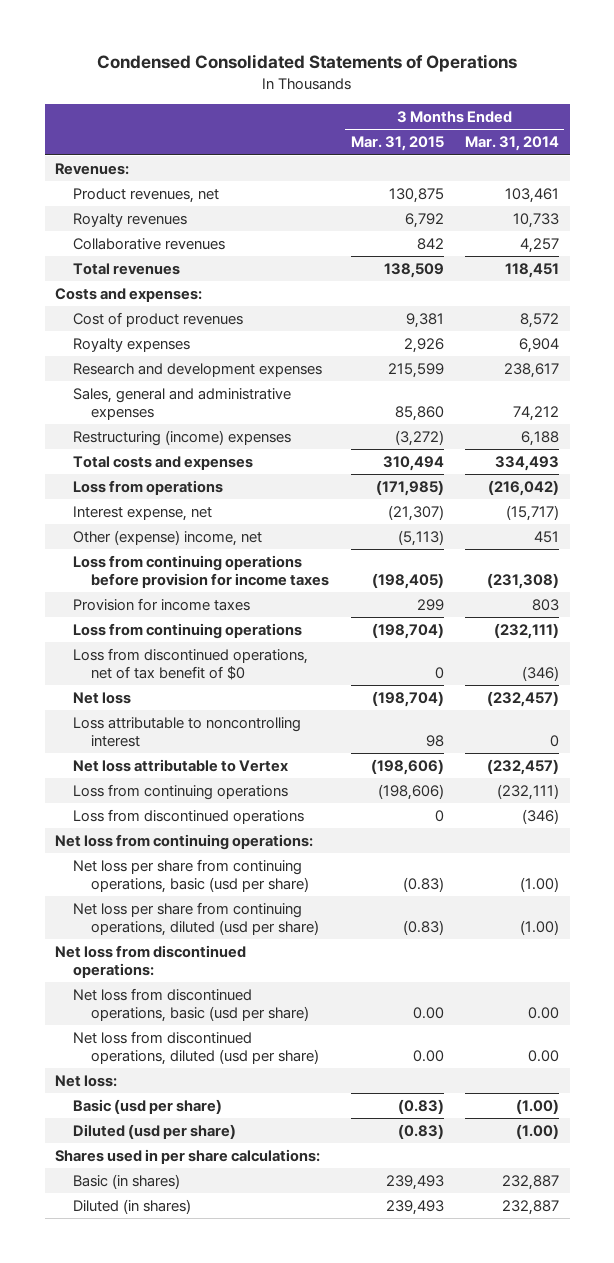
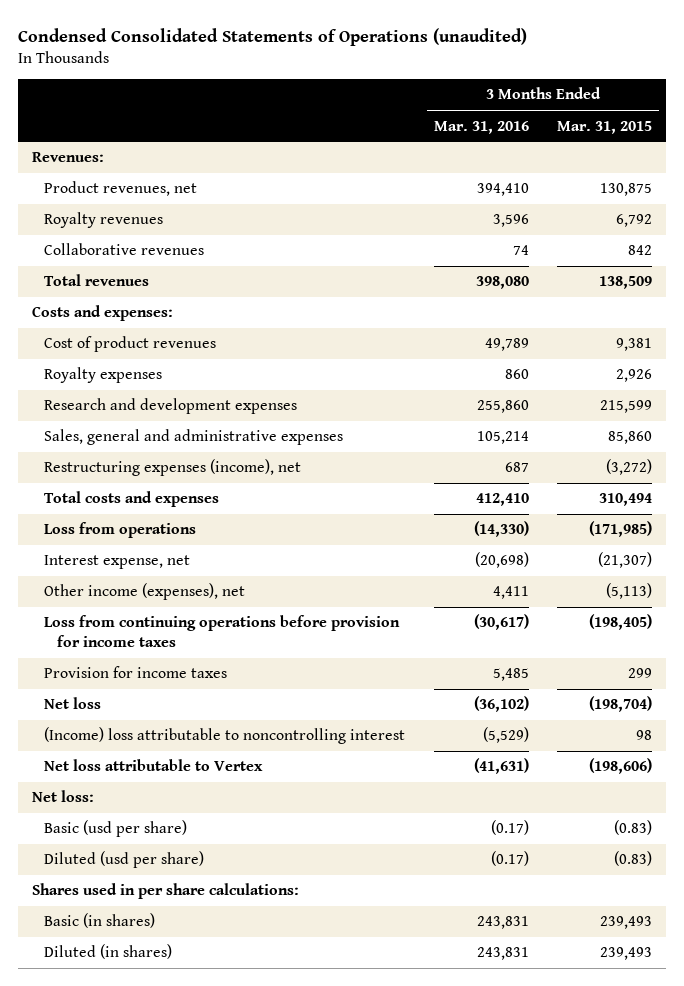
[97,54,518,73] Condensed Consolidated Statements of Operations -> [17,28,527,47] Condensed Consolidated Statements of Operations (unaudited)
[464,136,559,152] Mar. 31, 2014 -> none
none -> [433,120,529,134] Mar. 31, 2016
[73,430,292,447] Restructuring (income) expenses -> [44,459,302,477] Restructuring expenses (income), net
[73,530,263,547] Other (expense) income, net -> [44,583,246,601] Other income (expenses), net
[73,623,303,640] Loss from continuing operations -> none
[73,648,309,680] Loss from discontinued operations, net of tax benefit of $0 -> none
[73,717,302,747] Loss attributable to noncontrolling interest -> [44,727,406,745] (Income) loss attributable to noncontrolling interest
[73,784,289,801] Loss from continuing operations -> none
[73,809,305,825] Loss from discontinued operations -> none
[55,834,314,851] Net loss from continuing operations: -> none
[73,859,310,893] Net loss per share from continuing operations, basic (usd per share) -> none
[73,902,320,936] Net loss per share from continuing operations, diluted (usd per share) -> none
[55,945,247,978] Net loss from discontinued operations: -> none
[73,988,310,1022] Net loss from discontinued operations, basic (usd per share) -> none
[73,1031,320,1065] Net loss from discontinued operations, diluted (usd per share) -> none

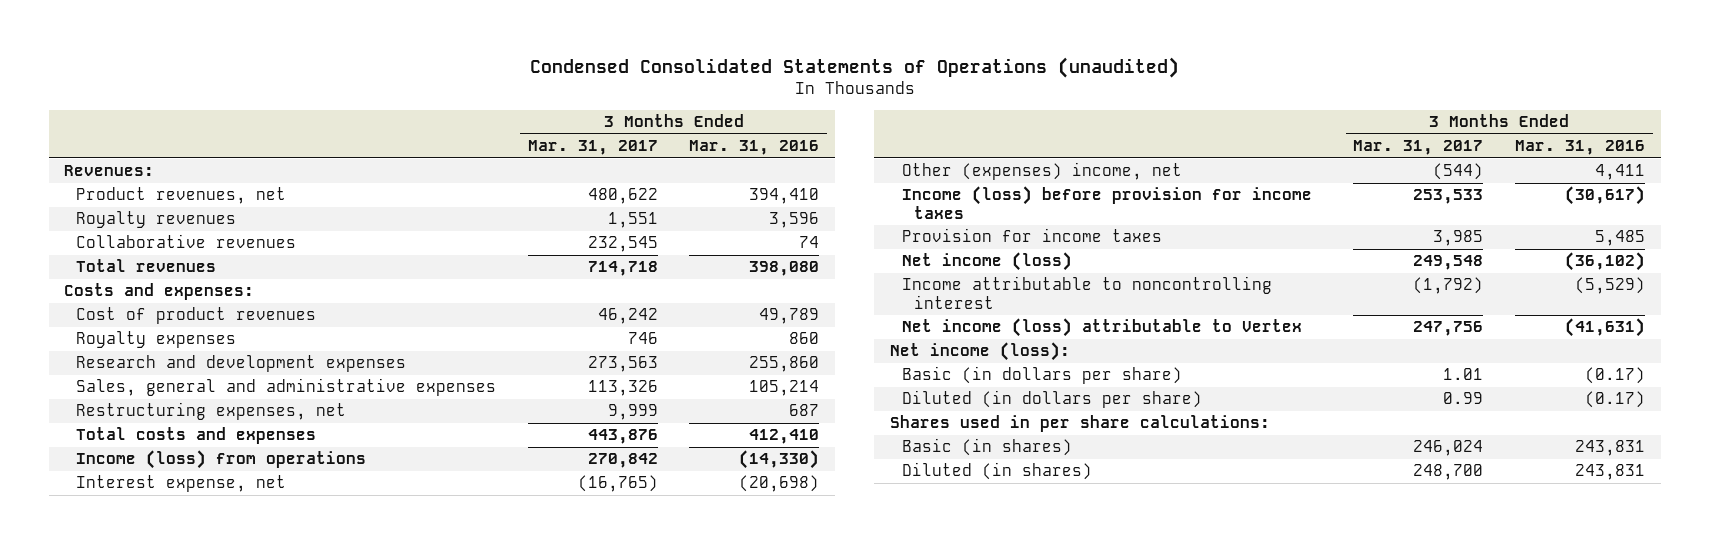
[556,120,652,134] Mar. 31, 2015 -> none
none -> [527,140,658,156] Mar. 31, 2017
[44,459,302,477] Restructuring expenses (income), net -> [76,402,347,421] Restructuring expenses, net
[44,522,197,539] Loss from operations -> [76,450,367,470] Income (loss) from operations
[44,583,246,601] Other income (expenses), net -> [901,162,1182,181] Other (expenses) income, net
[44,615,401,648] Loss from continuing operations before provision for income taxes -> [901,186,1312,219] Income (loss) before provision for income taxes
[44,697,102,710] Net loss -> [901,252,1072,272] Net income (loss)
[44,727,406,745] (Income) loss attributable to noncontrolling interest -> [901,276,1272,309] Income attributable to noncontrolling interest
[44,759,264,772] Net loss attributable to Vertex -> [901,318,1302,338] Net income (loss) attributable to Vertex
[31,790,94,803] Net loss: -> [890,342,1071,362] Net income (loss):
[44,820,188,838] Basic (usd per share) -> [901,366,1182,385] Basic (in dollars per share)
[44,851,205,869] Diluted (usd per share) -> [901,390,1202,409] Diluted (in dollars per share)

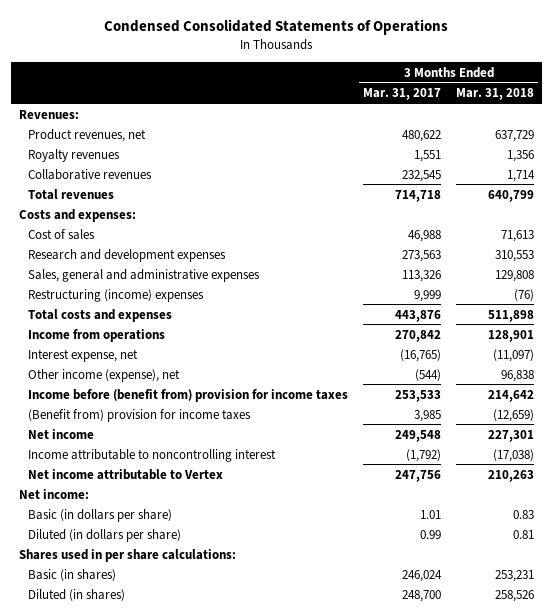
[529,56,1179,78] Condensed Consolidated Statements of Operations (unaudited) -> [104,19,449,36] Condensed Consolidated Statements of Operations
[689,140,820,156] Mar. 31, 2016 -> none
none -> [456,88,535,101] Mar. 31, 2018
[76,331,237,349] Royalty expenses -> none
[76,307,317,325] Cost of product revenues -> [27,228,95,240] Cost of sales
[597,308,658,325] 46,242 -> [408,229,442,242] 46,988
[76,402,347,421] Restructuring expenses, net -> [27,288,204,302] Restructuring (income) expenses
[76,450,367,470] Income (loss) from operations -> [27,328,165,342] Income from operations
[901,162,1182,181] Other (expenses) income, net -> [27,368,180,382] Other income (expense), net
[901,186,1312,219] Income (loss) before provision for income taxes -> [27,388,348,402] Income before (benefit from) provision for income taxes
[901,228,1162,243] Provision for income taxes -> [27,408,251,422] (Benefit from) provision for income taxes
[901,252,1072,272] Net income (loss) -> [27,428,94,439] Net income
[901,318,1302,338] Net income (loss) attributable to Vertex -> [27,468,223,480] Net income attributable to Vertex
[890,342,1071,362] Net income (loss): -> [18,488,89,499] Net income:

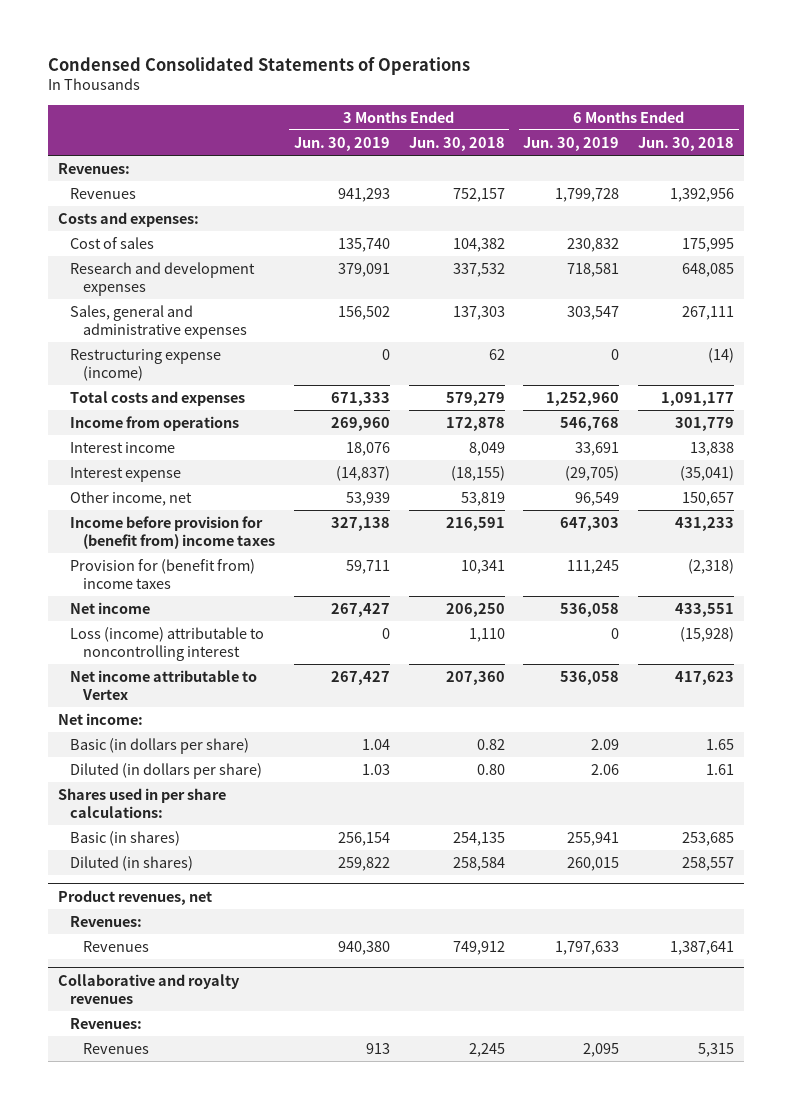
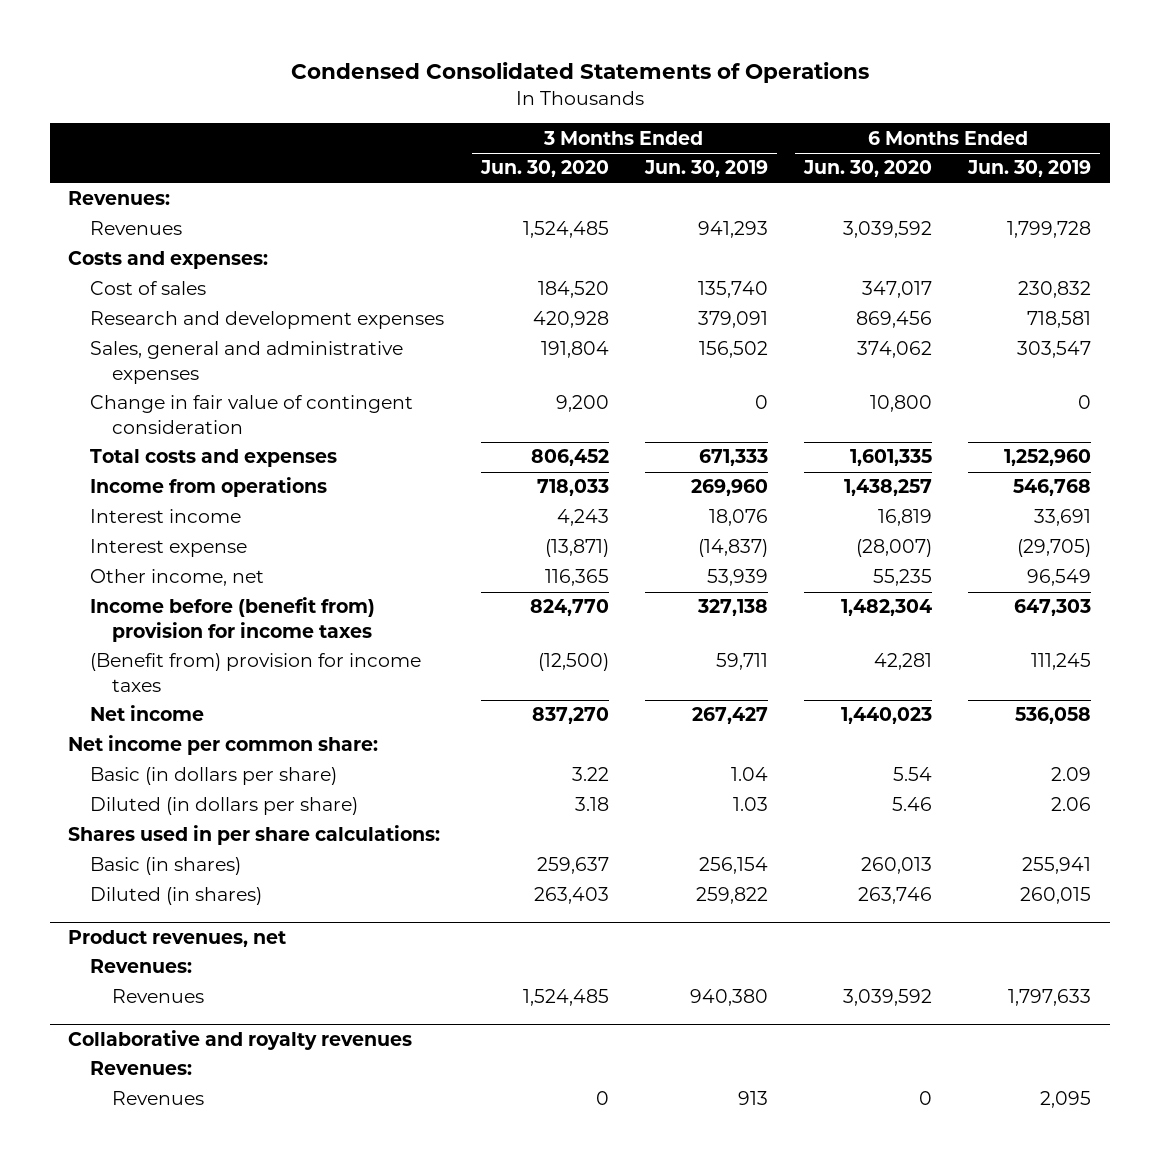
[408,136,505,151] Jun. 30, 2018 -> none
[638,136,735,151] Jun. 30, 2018 -> none
none -> [479,160,609,178] Jun. 30, 2020
none -> [803,160,933,178] Jun. 30, 2020
[70,348,222,381] Restructuring expense (income) -> none
none -> [90,395,414,434] Change in fair value of contingent consideration
[70,515,276,549] Income before provision for (benefit from) income taxes -> [90,597,376,642] Income before (benefit from) provision for income taxes
[70,558,256,589] Provision for (benefit from) income taxes -> [90,653,422,692] (Benefit from) provision for income taxes
[70,626,265,661] Loss (income) attributable to noncontrolling interest -> none
[70,669,258,700] Net income attributable to Vertex -> none
[57,712,143,725] Net income: -> [68,735,379,756] Net income per common share:

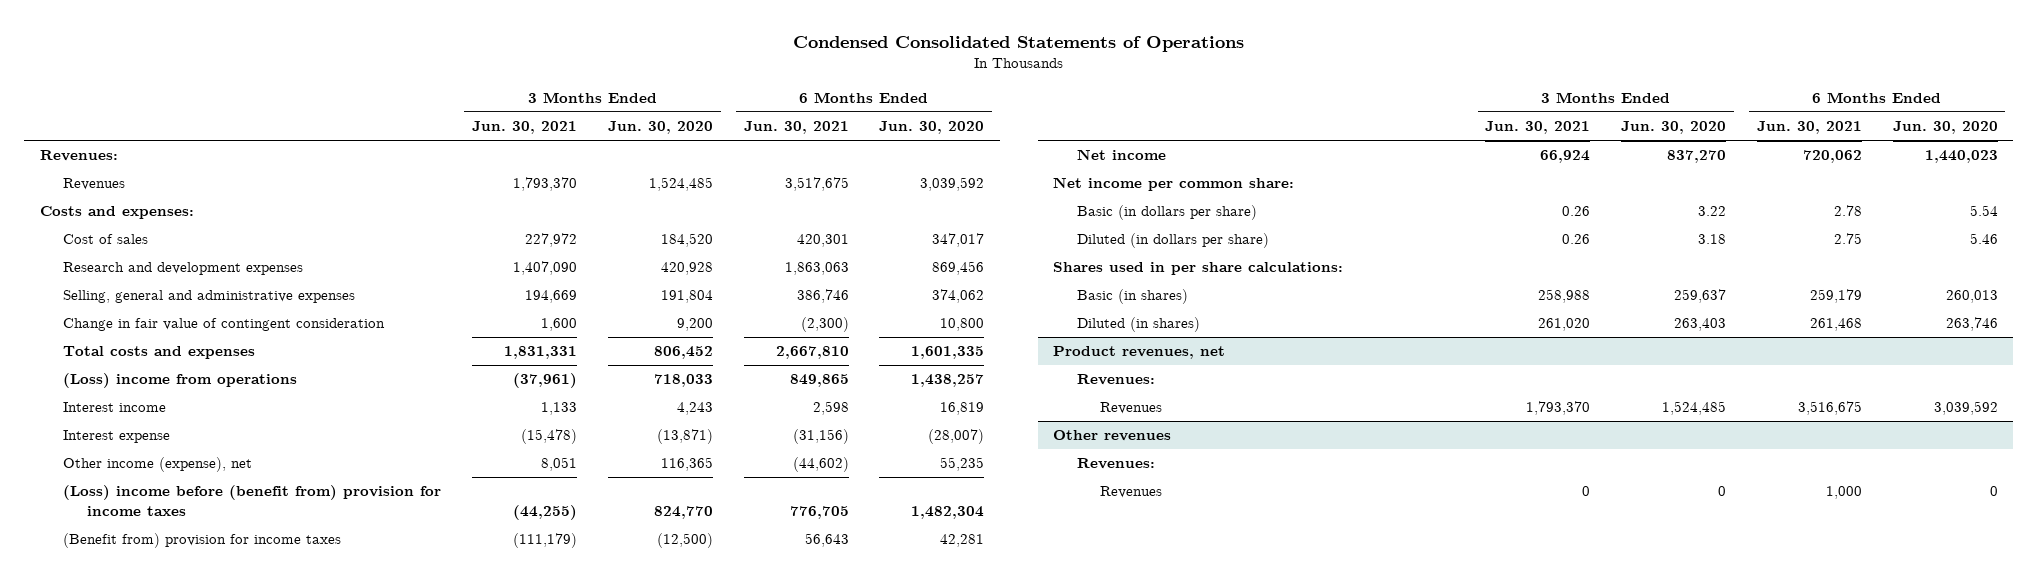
[643,160,768,178] Jun. 30, 2019 -> none
[967,160,1092,178] Jun. 30, 2019 -> none
none -> [472,121,578,135] Jun. 30, 2021
none -> [743,121,849,135] Jun. 30, 2021
[90,341,404,384] Sales, general and administrative expenses -> [63,290,356,304] Selling, general and administrative expenses
[90,477,328,498] Income from operations -> [63,373,298,389] (Loss) income from operations
[90,569,265,587] Other income, net -> [63,457,253,473] Other income (expense), net
[90,597,376,642] Income before (benefit from) provision for income taxes -> [63,485,442,516] (Loss) income before (benefit from) provision for income taxes
[68,1029,413,1050] Collaborative and royalty revenues -> [1053,430,1172,442] Other revenues

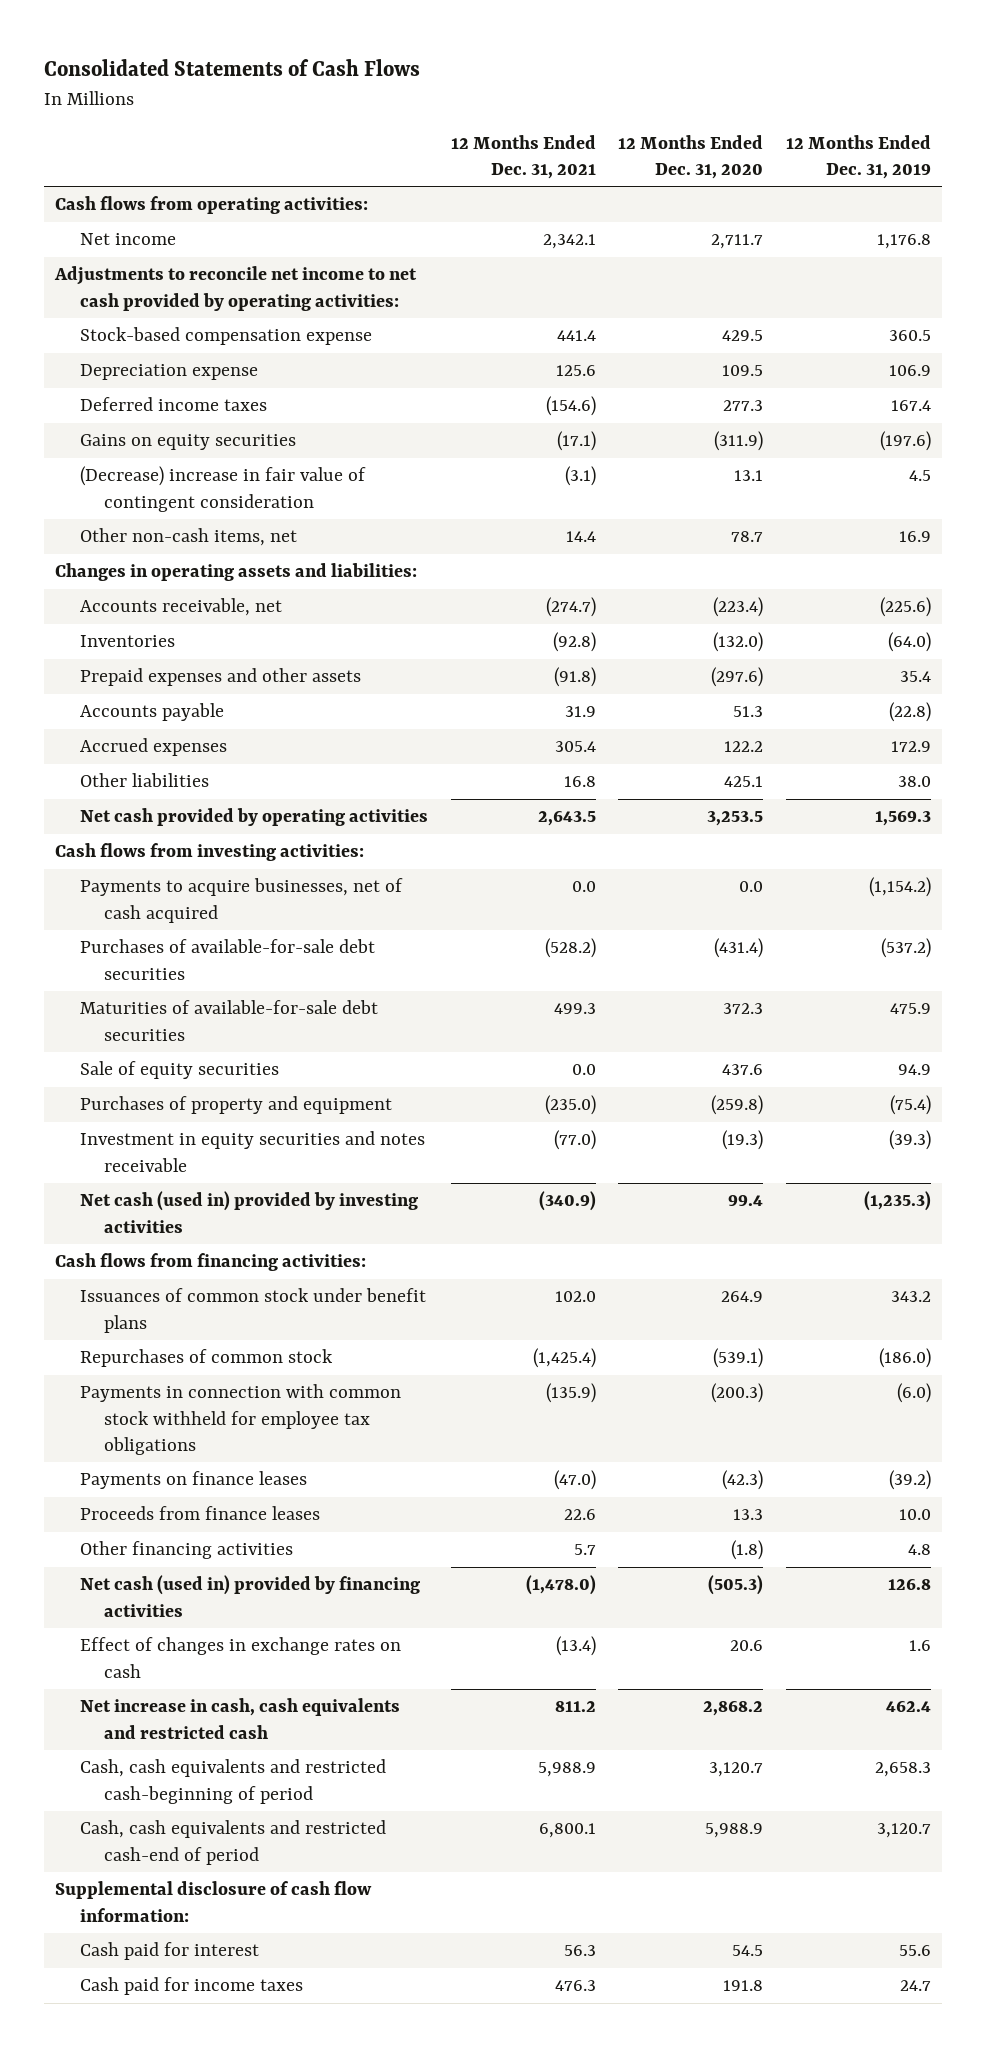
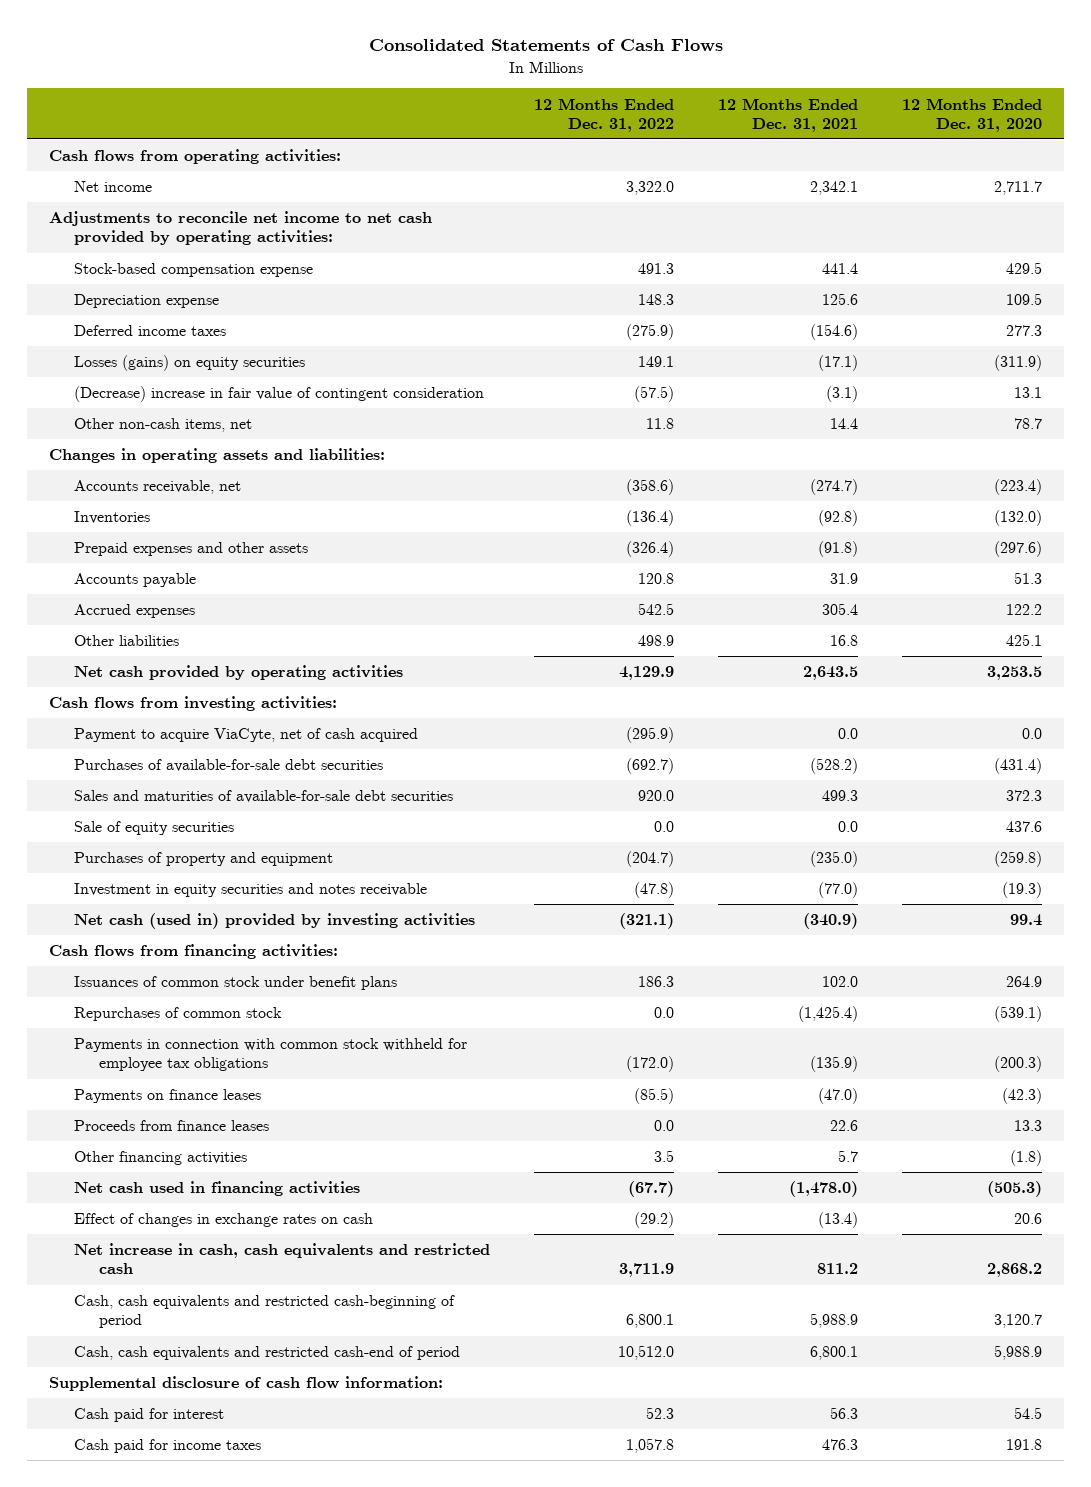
[785,134,931,180] 12 Months Ended Dec. 31, 2019 -> none
none -> [533,97,674,132] 12 Months Ended Dec. 31, 2022
[79,434,296,451] Gains on equity securities -> [73,355,305,372] Losses (gains) on equity securities
[79,878,403,923] Payments to acquire businesses, net of cash acquired -> [73,728,418,743] Payment to acquire ViaCyte, net of cash acquired
[79,1000,378,1041] Maturities of available-for-sale debt securities -> [73,790,453,804] Sales and maturities of available-for-sale debt securities
[79,1575,420,1617] Net cash (used in) provided by financing activities -> [73,1181,360,1197] Net cash used in financing activities

